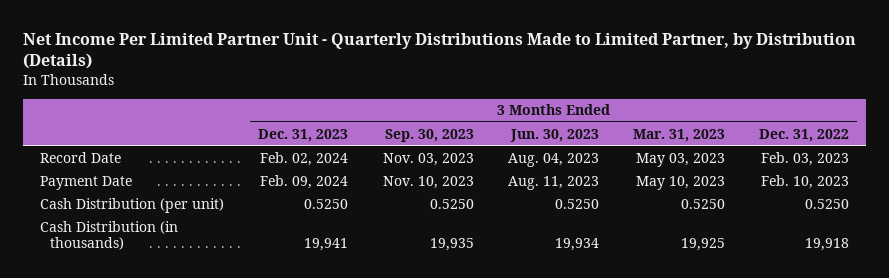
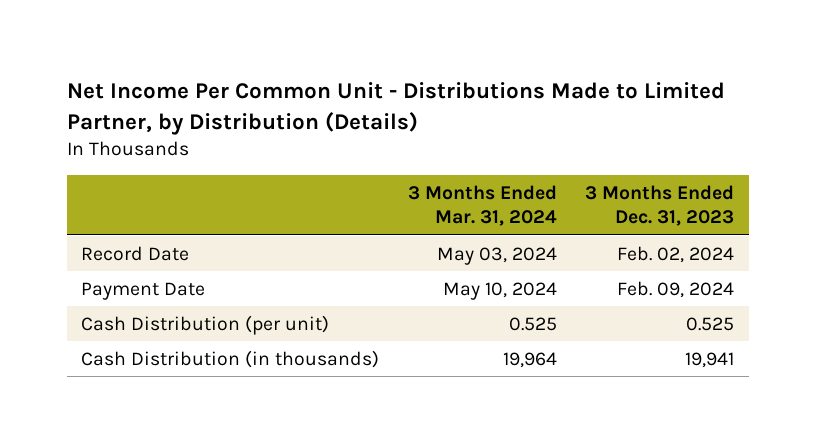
[23,32,857,70] Net Income Per Limited Partner Unit - Quarterly Distributions Made to Limited Partner, by Distribution (Details) -> [67,81,726,135] Net Income Per Common Unit - Distributions Made to Limited Partner, by Distribution (Details)
[384,128,474,142] Sep. 30, 2023 -> none
[509,128,599,142] Jun. 30, 2023 -> none
[632,128,725,142] Mar. 31, 2023 -> none
[758,128,849,142] Dec. 31, 2022 -> none
none -> [407,184,557,227] 3 Months Ended Mar. 31, 2024
[304,198,349,209] 0.5250 -> [686,316,735,331] 0.525

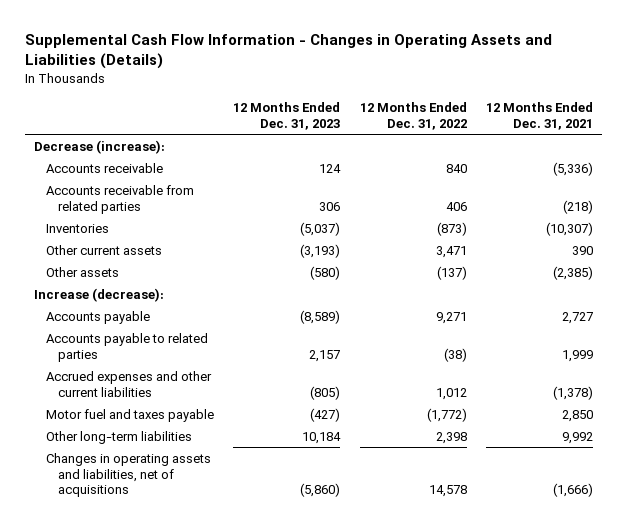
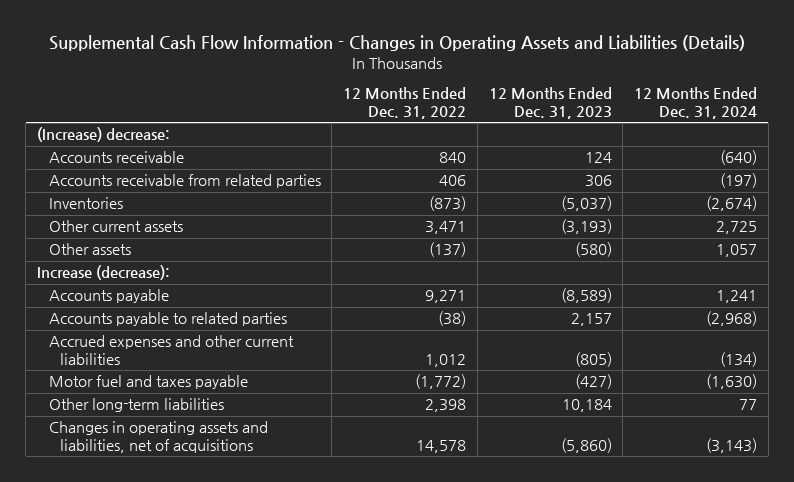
[485,102,593,130] 12 Months Ended Dec. 31, 2021 -> none
none -> [634,87,758,119] 12 Months Ended Dec. 31, 2024
[34,139,166,154] Decrease (increase): -> [37,127,171,143] (Increase) decrease:

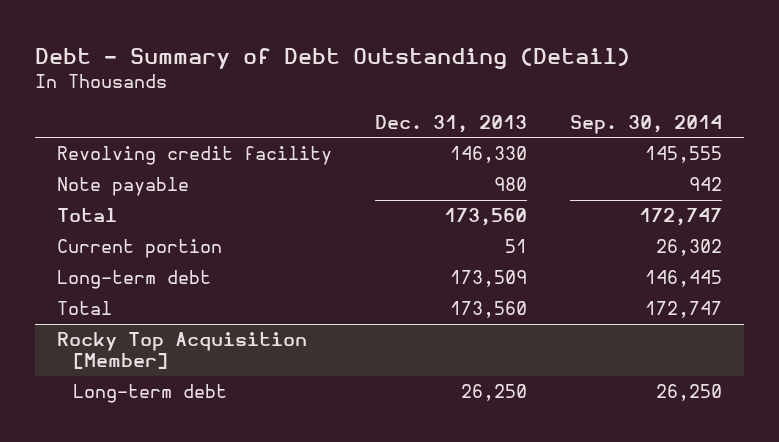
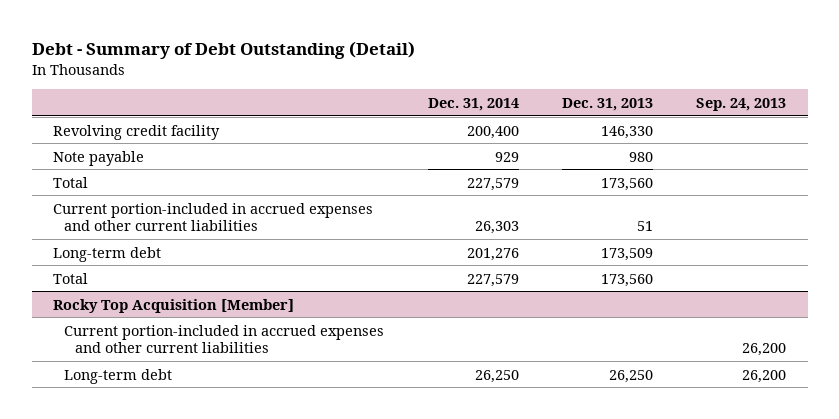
[570,114,723,134] Sep. 30, 2014 -> none
none -> [427,97,519,111] Dec. 31, 2014
none -> [696,97,787,111] Sep. 24, 2013
[56,239,222,259] Current portion -> [53,202,374,232] Current portion-included in accrued expenses and other current liabilities
none -> [64,324,385,354] Current portion-included in accrued expenses and other current liabilities

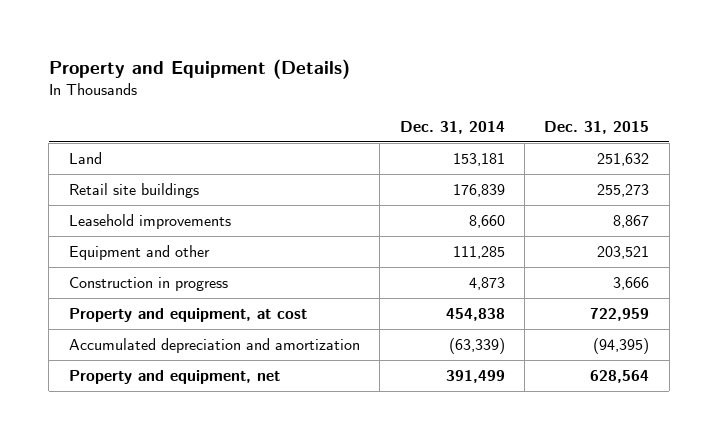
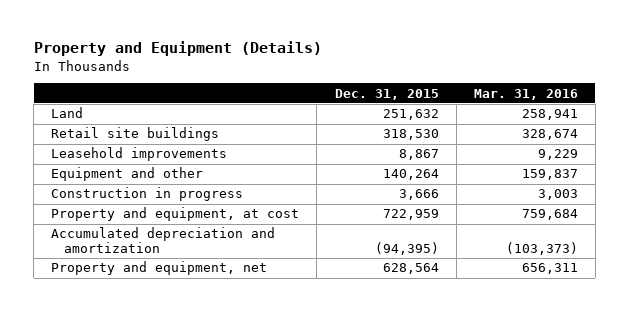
[399,120,505,134] Dec. 31, 2014 -> none
none -> [473,88,578,100] Mar. 31, 2016
[597,183,650,197] 255,273 -> [382,129,439,141] 318,530
[597,245,650,259] 203,521 -> [382,169,439,181] 140,264

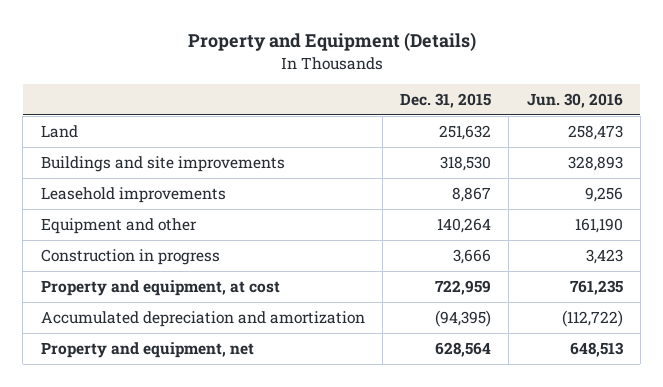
[473,88,578,100] Mar. 31, 2016 -> none
none -> [526,93,623,109] Jun. 30, 2016
[51,127,220,142] Retail site buildings -> [40,155,285,172] Buildings and site improvements

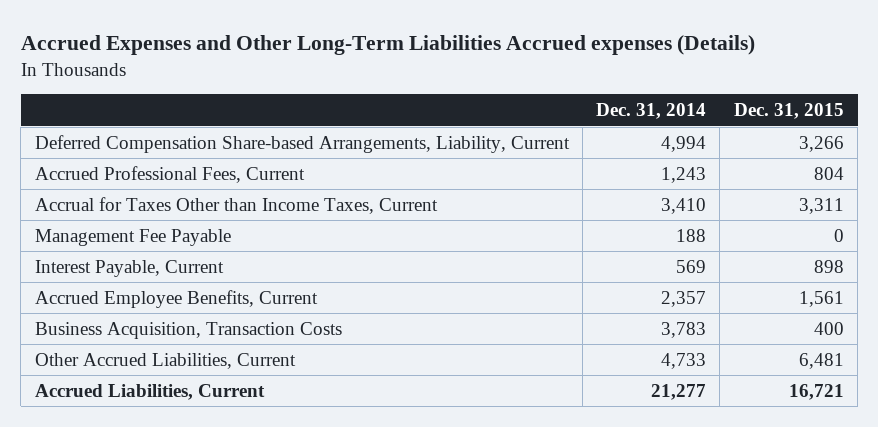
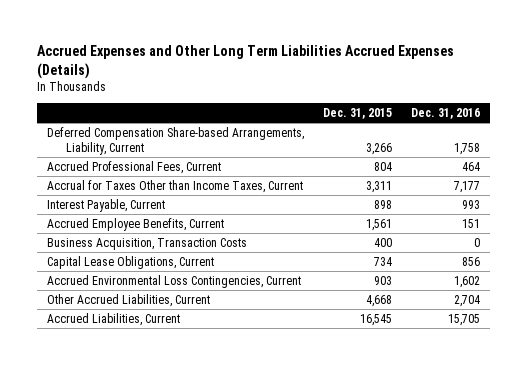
[20,35,755,56] Accrued Expenses and Other Long-Term Liabilities Accrued expenses (Details) -> [37,45,455,79] Accrued Expenses and Other Long Term Liabilities Accrued Expenses (Details)
[596,103,707,120] Dec. 31, 2014 -> none
none -> [411,108,481,120] Dec. 31, 2016
[34,228,231,246] Management Fee Payable -> none
none -> [46,255,214,269] Capital Lease Obligations, Current
none -> [46,274,301,288] Accrued Environmental Loss Contingencies, Current
[798,352,844,369] 6,481 -> [366,294,393,307] 4,668
[788,383,844,400] 16,721 -> [360,313,393,326] 16,545

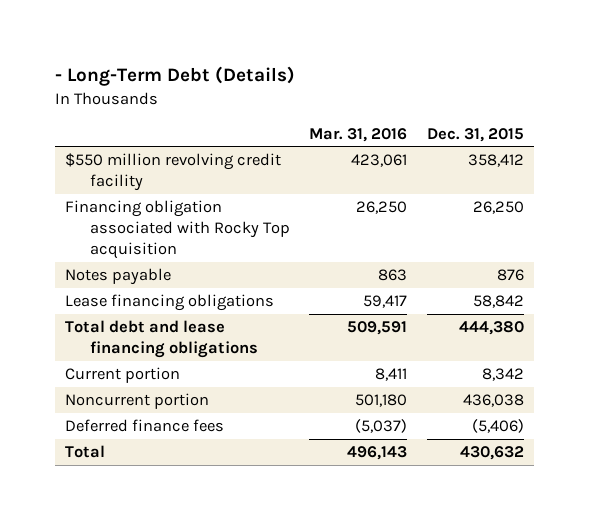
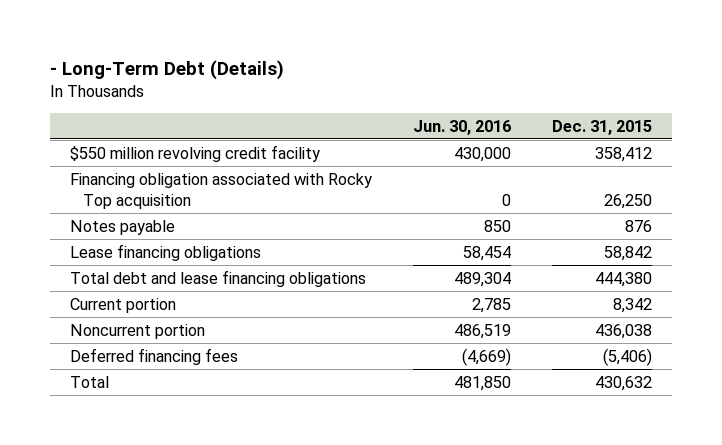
[309,127,408,142] Mar. 31, 2016 -> none
none -> [413,119,512,135] Jun. 30, 2016
[65,419,225,433] Deferred finance fees -> [70,347,239,365] Deferred financing fees

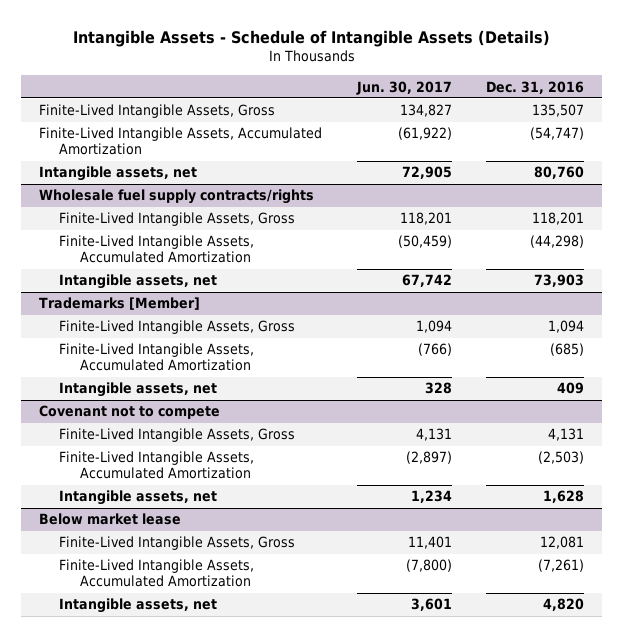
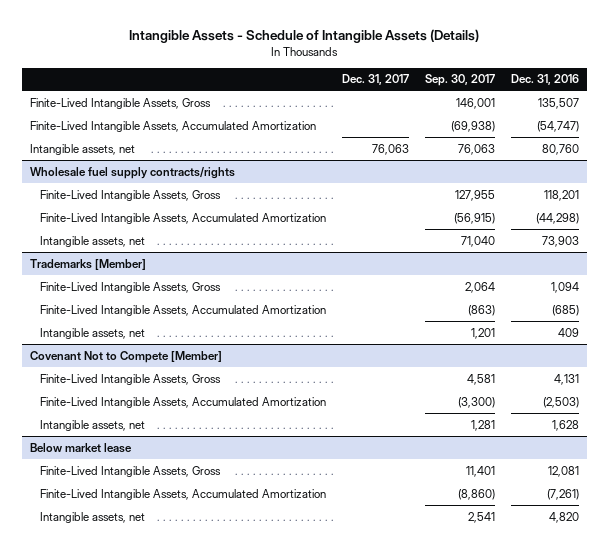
[355,80,452,95] Jun. 30, 2017 -> none
none -> [341,74,409,86] Dec. 31, 2017
none -> [424,74,495,87] Sep. 30, 2017
[38,405,220,420] Covenant not to compete -> [30,350,223,363] Covenant Not to Compete [Member]

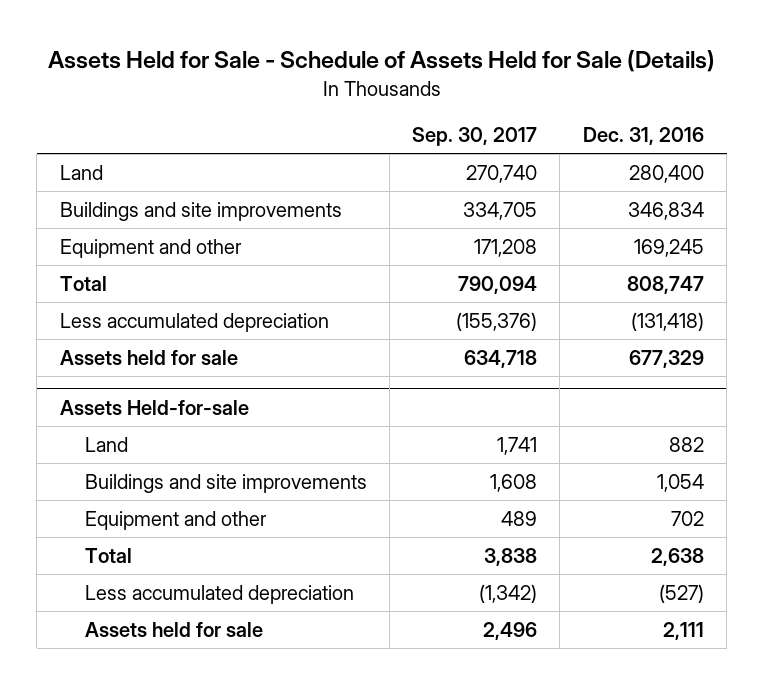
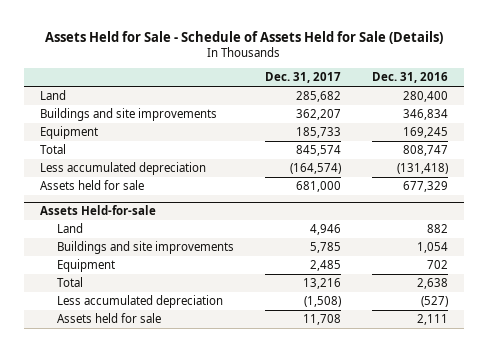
[412,126,538,146] Sep. 30, 2017 -> none
none -> [265,72,342,84] Dec. 31, 2017
[59,239,242,259] Equipment and other -> [39,126,98,140] Equipment
[84,511,267,531] Equipment and other -> [56,259,115,273] Equipment

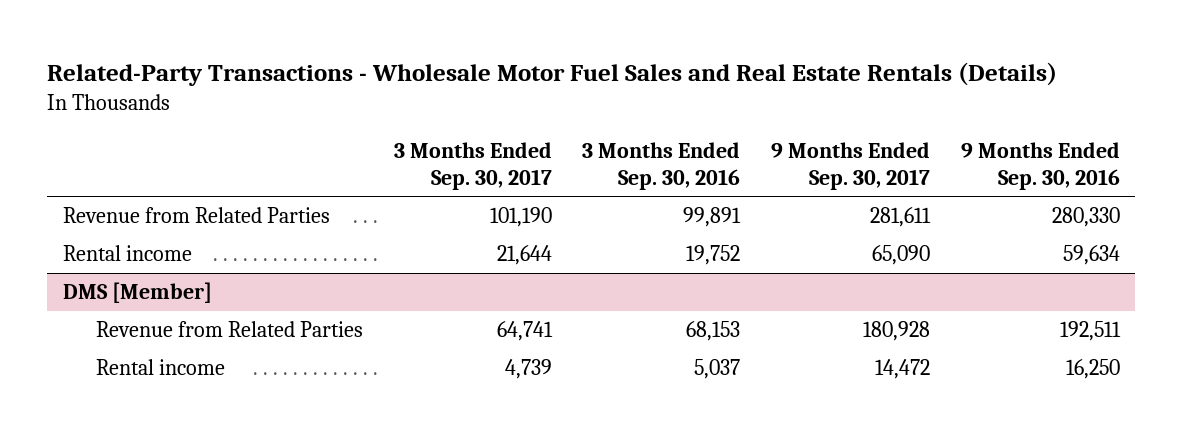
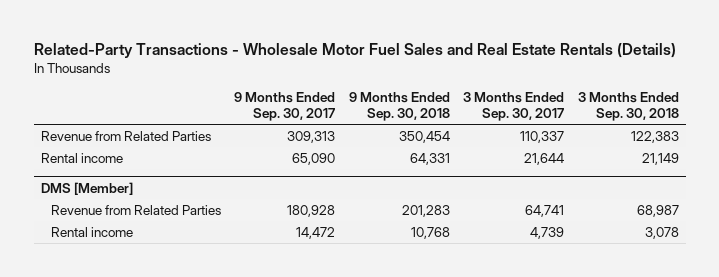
[582,142,741,190] 3 Months Ended Sep. 30, 2016 -> none
[960,142,1120,190] 9 Months Ended Sep. 30, 2016 -> none
none -> [348,92,450,122] 9 Months Ended Sep. 30, 2018
none -> [577,92,679,122] 3 Months Ended Sep. 30, 2018
[489,207,552,228] 101,190 -> [520,130,565,143] 110,337
[869,207,931,228] 281,611 -> [287,130,336,143] 309,313

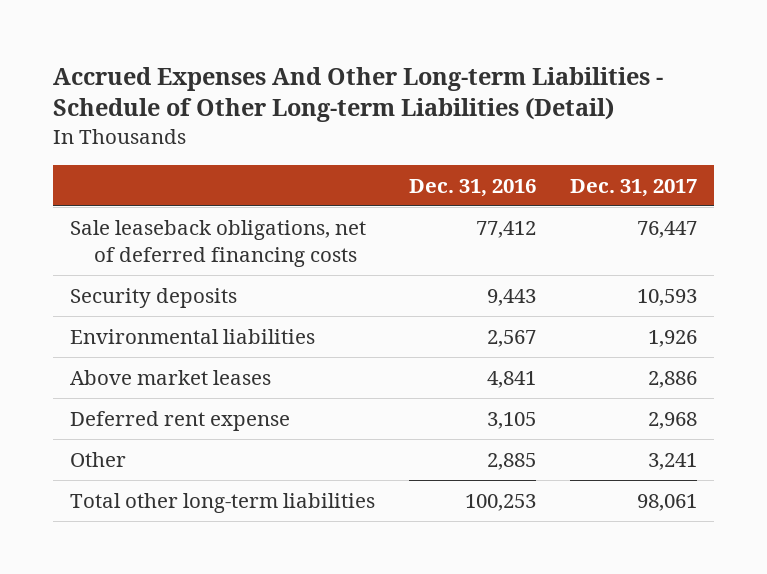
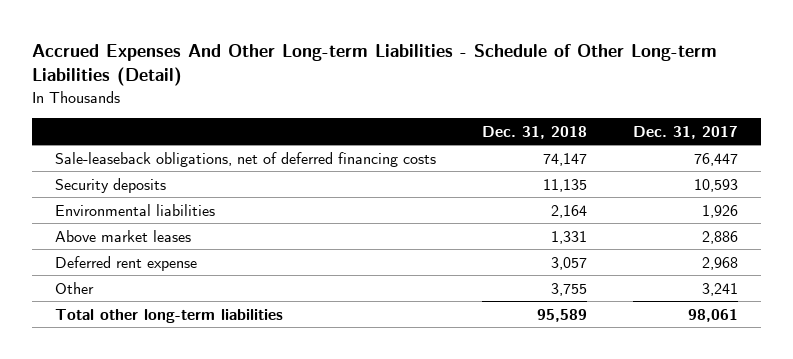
[409,178,537,197] Dec. 31, 2016 -> none
none -> [482,125,588,139] Dec. 31, 2018
[69,219,366,267] Sale leaseback obligations, net of deferred financing costs -> [55,151,437,167] Sale-leaseback obligations, net of deferred financing costs

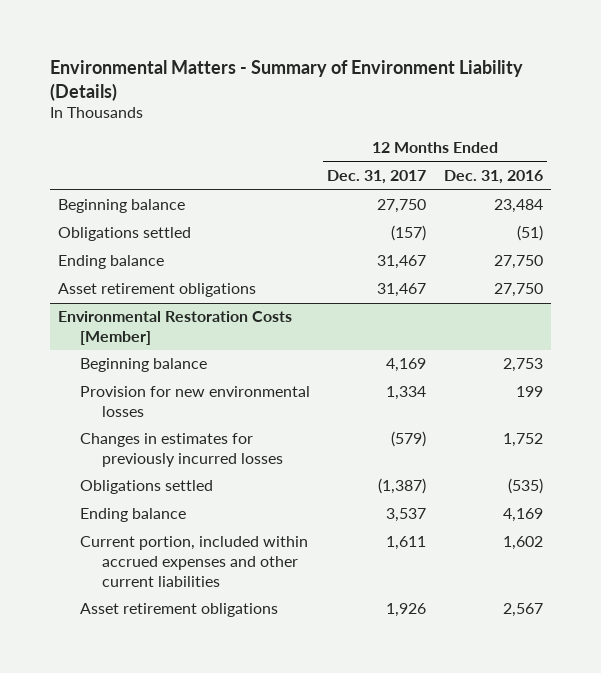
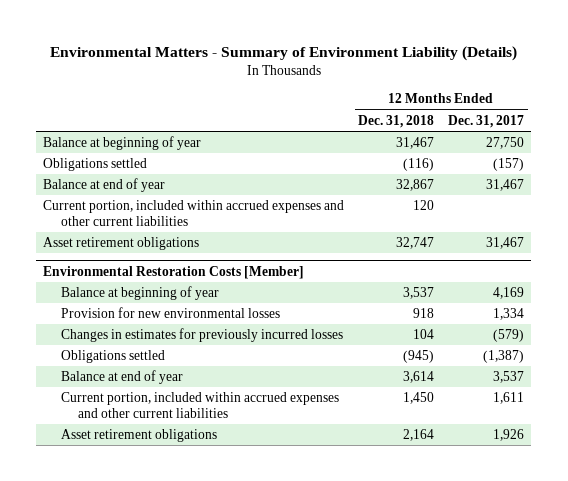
[443,170,543,185] Dec. 31, 2016 -> none
none -> [358,114,435,128] Dec. 31, 2018
[58,199,186,214] Beginning balance -> [43,135,202,150] Balance at beginning of year
[58,255,165,270] Ending balance -> [43,177,166,192] Balance at end of year
none -> [43,199,345,226] Current portion, included within accrued expenses and other current liabilities
[80,358,208,373] Beginning balance -> [60,285,219,300] Balance at beginning of year
[80,508,187,523] Ending balance -> [60,369,183,384] Balance at end of year

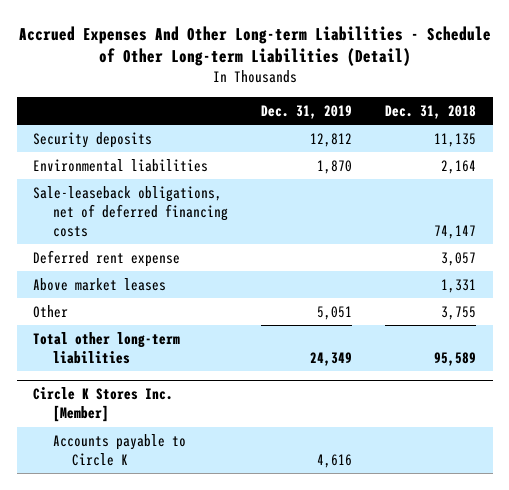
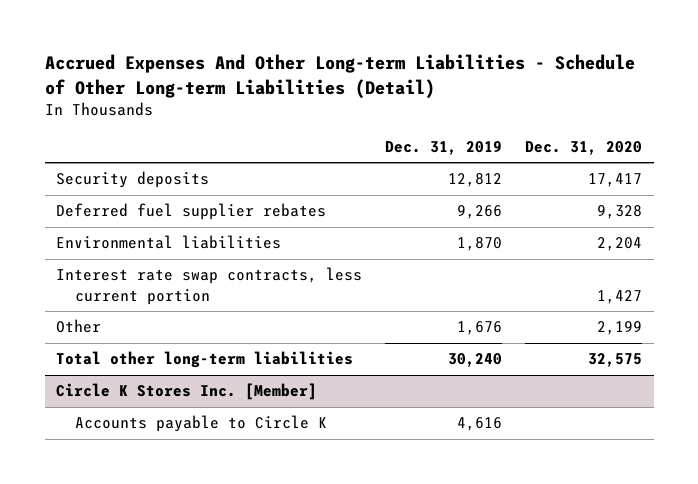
[385,104,477,119] Dec. 31, 2018 -> none
none -> [525,141,643,156] Dec. 31, 2020
none -> [56,203,327,221] Deferred fuel supplier rebates
[33,185,228,237] Sale-leaseback obligations, net of deferred financing costs -> none
[33,249,181,267] Deferred rent expense -> none
[33,277,167,291] Above market leases -> none
none -> [56,267,363,305] Interest rate swap contracts, less current portion
[316,305,352,320] 5,051 -> [457,321,503,336] 1,676
[309,351,352,366] 24,349 -> [448,353,503,368] 30,240

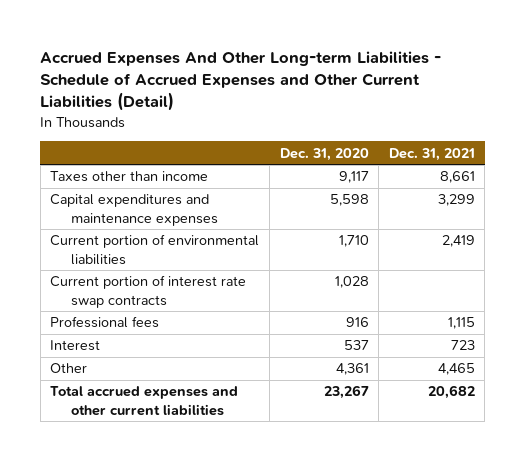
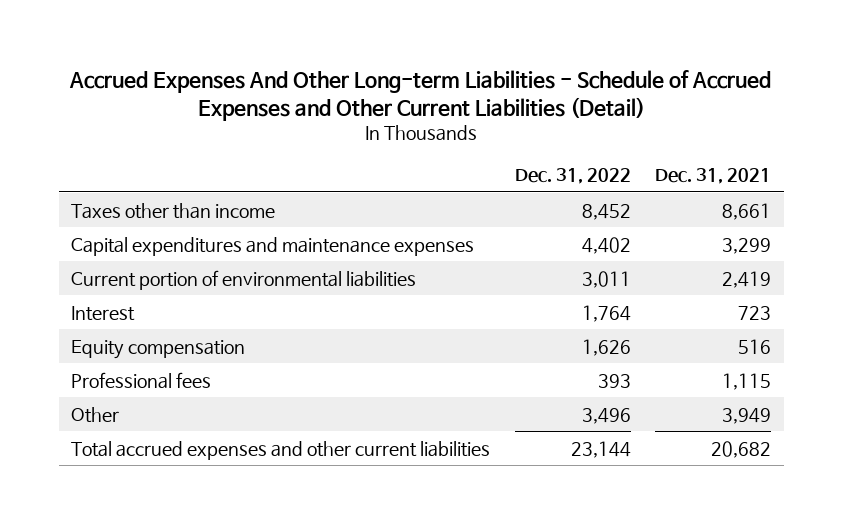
[279,147,369,161] Dec. 31, 2020 -> none
none -> [514,168,631,185] Dec. 31, 2022
[50,275,247,308] Current portion of interest rate swap contracts -> none
none -> [71,339,246,359] Equity compensation
[50,316,160,329] Professional fees -> [71,371,212,389] Professional fees
[437,363,475,376] 4,465 -> [722,407,772,424] 3,949

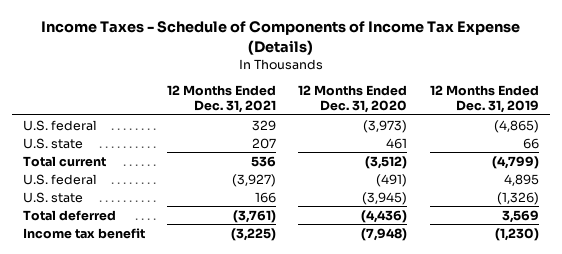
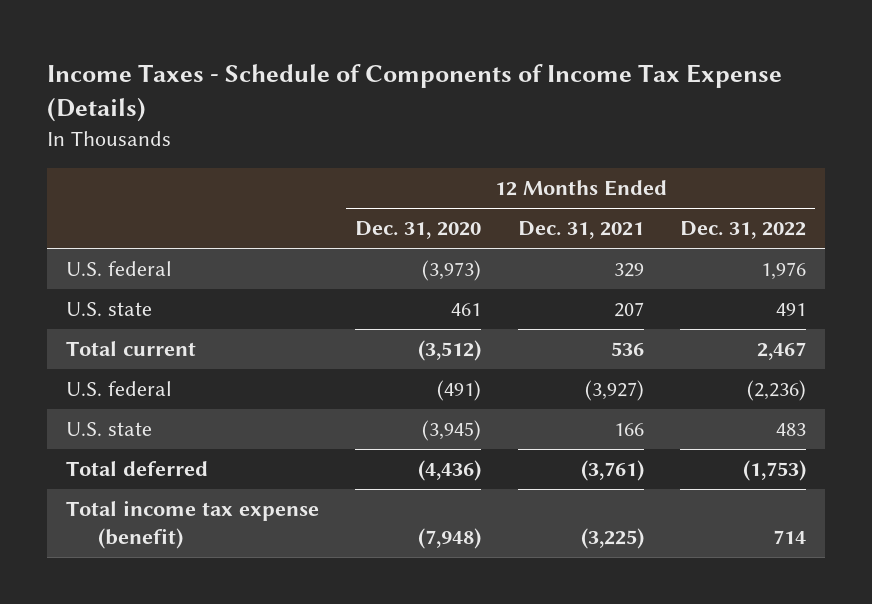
[429,85,539,114] 12 Months Ended Dec. 31, 2019 -> none
none -> [680,221,807,240] Dec. 31, 2022
[23,227,146,239] Income tax benefit -> [65,500,319,550] Total income tax expense (benefit)

